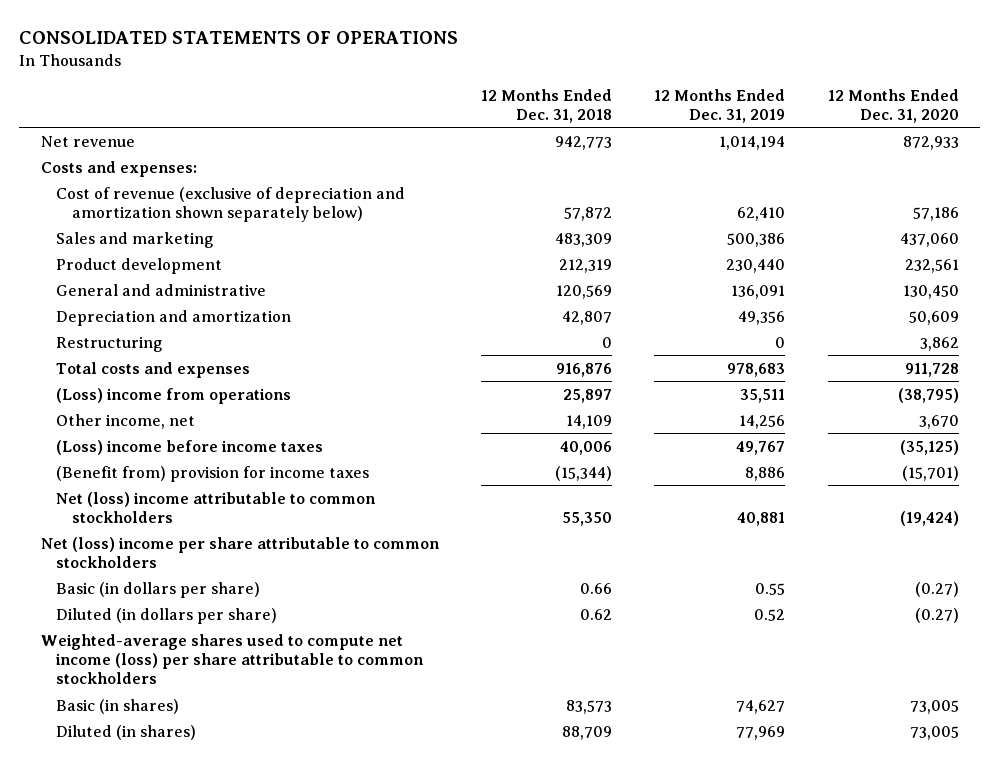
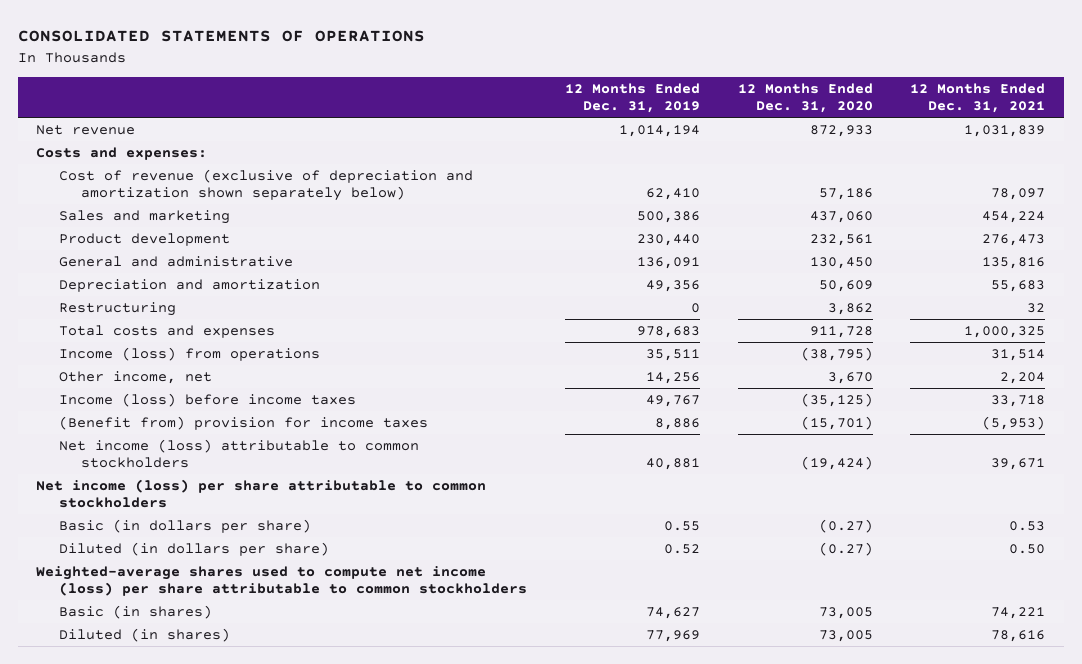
[480,88,612,123] 12 Months Ended Dec. 31, 2018 -> none
none -> [910,82,1046,114] 12 Months Ended Dec. 31, 2021
[56,387,292,404] (Loss) income from operations -> [58,346,320,361] Income (loss) from operations
[56,439,324,455] (Loss) income before income taxes -> [58,392,356,407] Income (loss) before income taxes
[56,491,377,523] Net (loss) income attributable to common stockholders -> [58,438,419,469] Net income (loss) attributable to common stockholders
[40,536,440,568] Net (loss) income per share attributable to common stockholders -> [36,478,487,509] Net income (loss) per share attributable to common stockholders

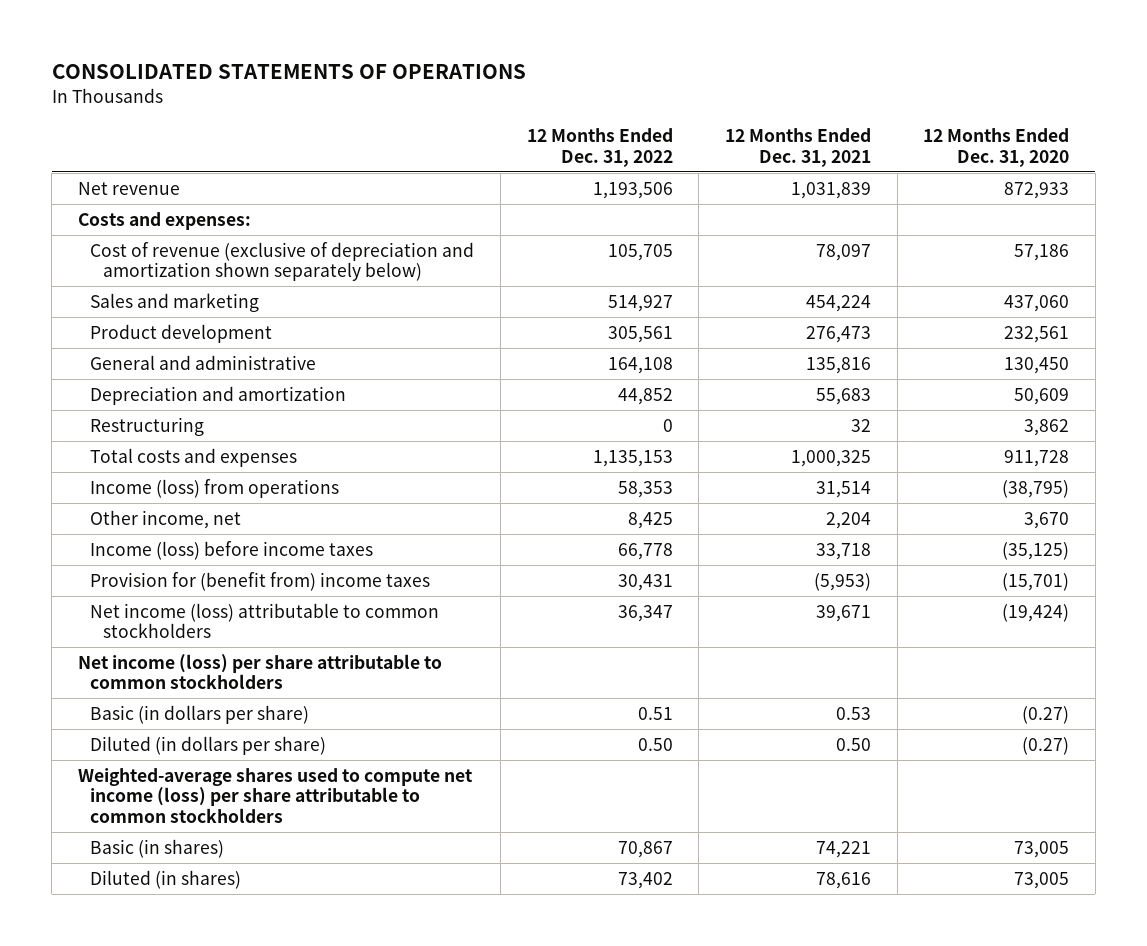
[564,82,700,114] 12 Months Ended Dec. 31, 2019 -> none
none -> [526,128,673,167] 12 Months Ended Dec. 31, 2022
[58,415,428,430] (Benefit from) provision for income taxes -> [90,571,431,591] Provision for (benefit from) income taxes

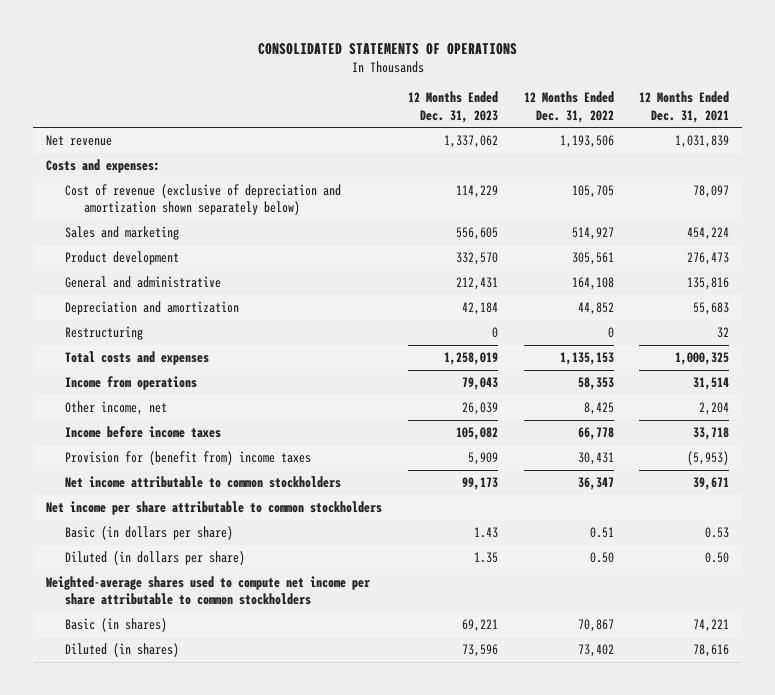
[923,128,1070,167] 12 Months Ended Dec. 31, 2020 -> none
none -> [407,91,498,123] 12 Months Ended Dec. 31, 2023
[90,478,340,498] Income (loss) from operations -> [64,376,197,391] Income from operations
[90,540,374,560] Income (loss) before income taxes -> [64,426,221,439] Income before income taxes
[90,602,440,639] Net income (loss) attributable to common stockholders -> [64,476,341,489] Net income attributable to common stockholders
[77,653,442,690] Net income (loss) per share attributable to common stockholders -> [46,501,383,516] Net income per share attributable to common stockholders
[77,767,473,823] Weighted-average shares used to compute net income (loss) per share attributable to common stockholders -> [46,576,371,606] Weighted-average shares used to compute net income per share attributable to common stockholders

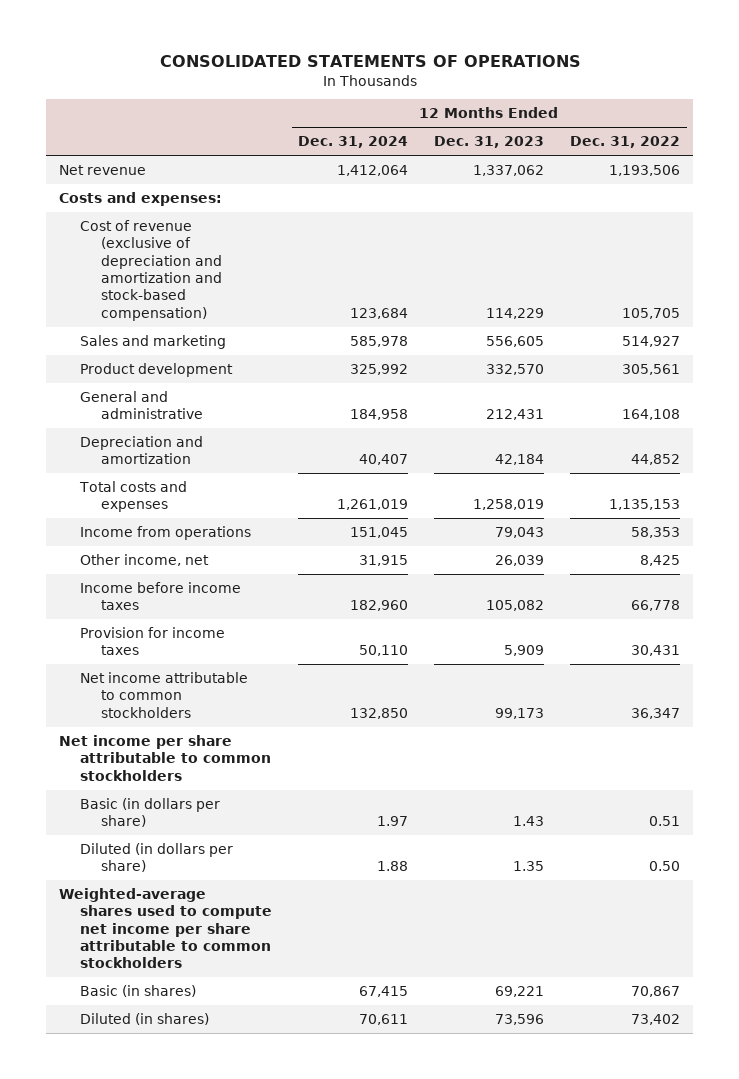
[639,91,730,123] 12 Months Ended Dec. 31, 2021 -> none
none -> [298,136,409,149] Dec. 31, 2024
[64,184,341,216] Cost of revenue (exclusive of depreciation and amortization shown separately below) -> [80,219,223,321] Cost of revenue (exclusive of depreciation and amortization and stock-based compensation)
[64,326,143,341] Restructuring -> none
[64,451,311,466] Provision for (benefit from) income taxes -> [80,626,226,656] Provision for income taxes

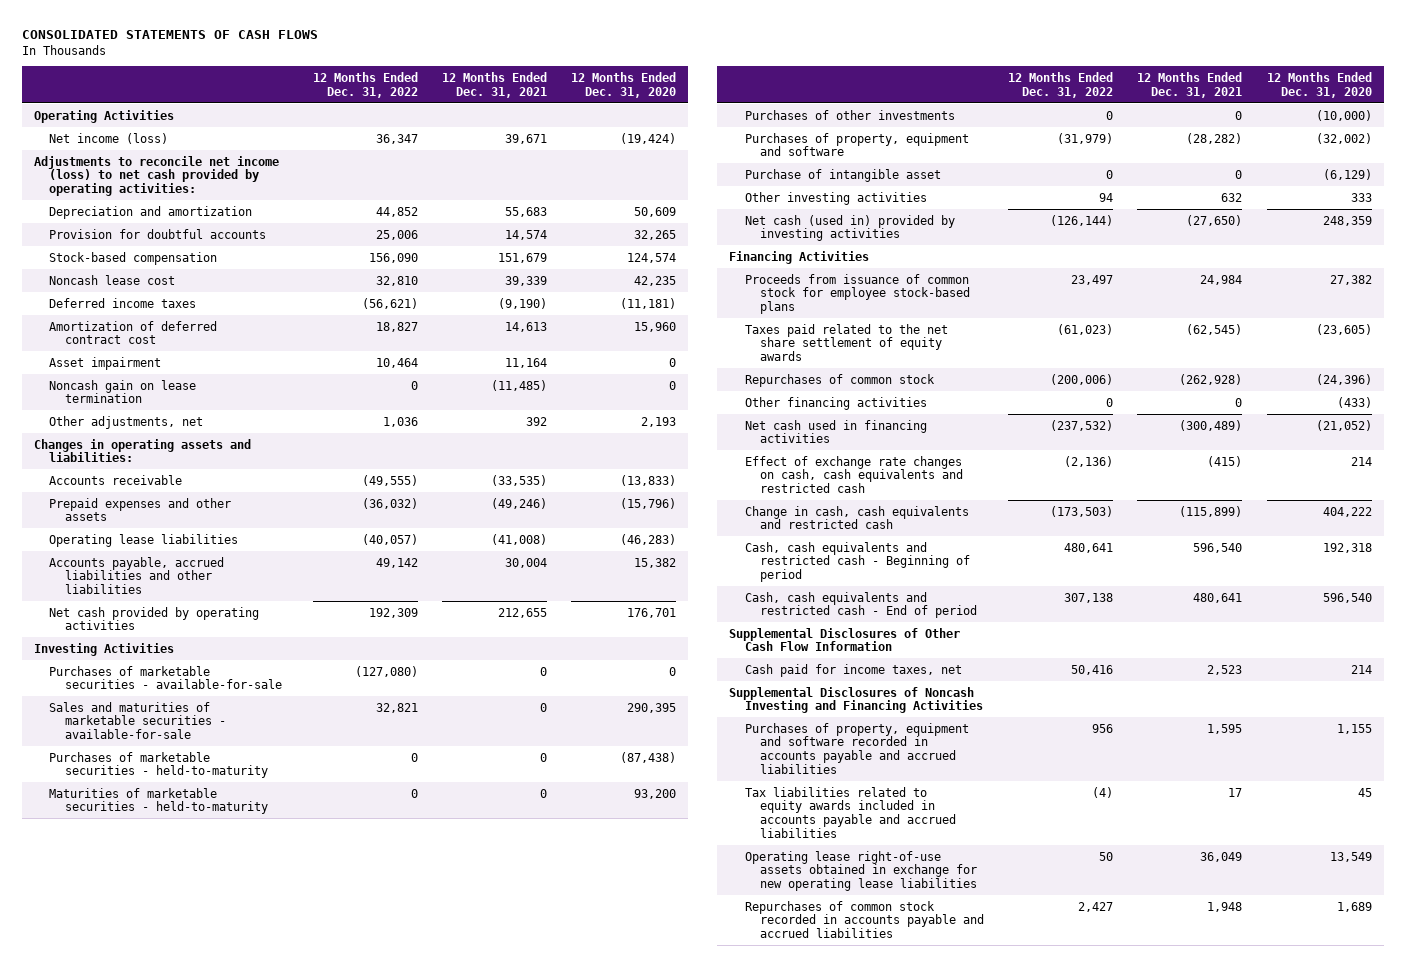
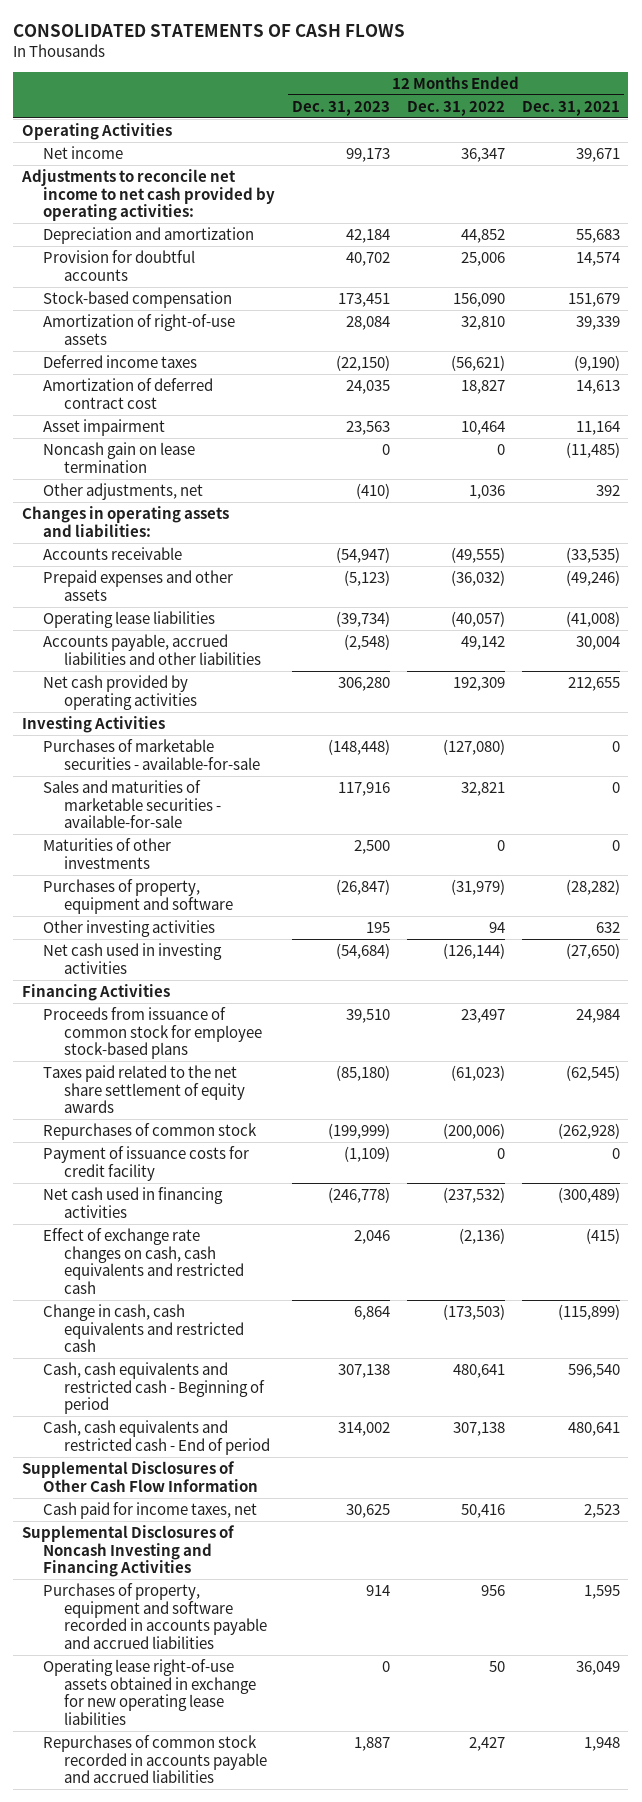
[571,71,677,98] 12 Months Ended Dec. 31, 2020 -> none
none -> [291,100,390,116] Dec. 31, 2023
[49,132,169,144] Net income (loss) -> [43,145,124,159] Net income
[33,155,279,197] Adjustments to reconcile net income (loss) to net cash provided by operating activities: -> [20,168,276,222] Adjustments to reconcile net income to net cash provided by operating activities:
[49,274,176,285] Noncash lease cost -> [43,313,236,345] Amortization of right-of-use assets
[49,751,268,779] Purchases of marketable securities - held-to-maturity -> none
[49,787,268,815] Maturities of marketable securities - held-to-maturity -> none
[744,109,955,120] Purchases of other investments -> [43,837,172,869] Maturities of other investments
[744,168,941,182] Purchase of intangible asset -> none
[744,214,955,242] Net cash (used in) provided by investing activities -> [43,942,223,974] Net cash used in investing activities
[744,396,927,410] Other financing activities -> none
none -> [43,1145,250,1181] Payment of issuance costs for credit facility
[744,786,956,839] Tax liabilities related to equity awards included in accounts payable and accrued liabilities -> none

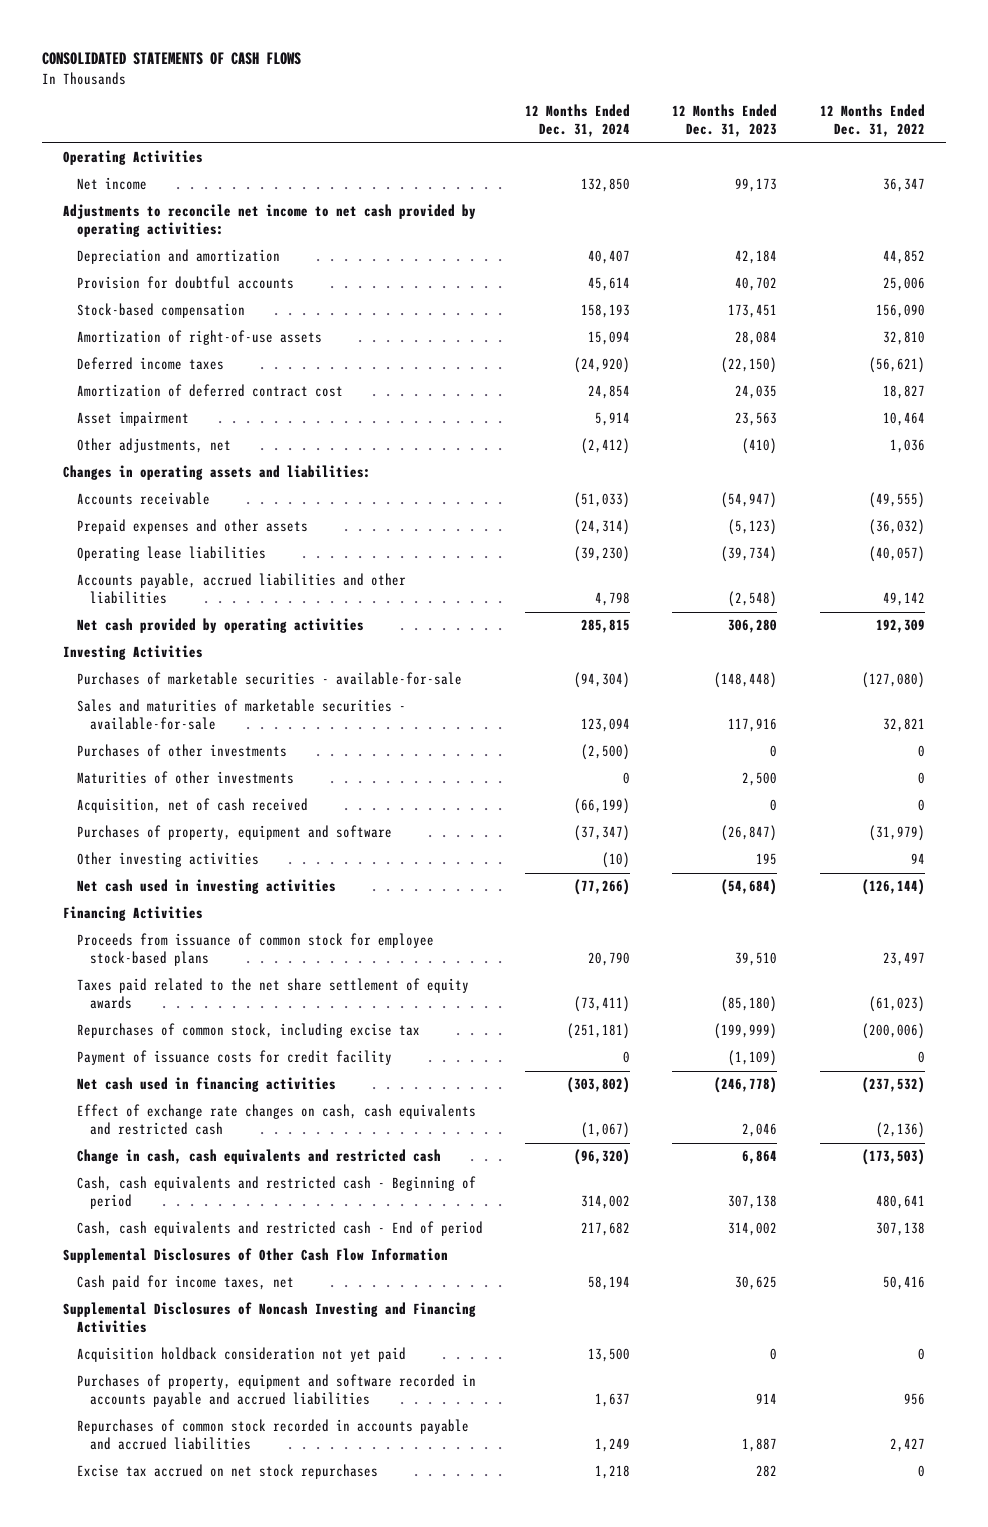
[521,100,620,116] Dec. 31, 2021 -> none
none -> [525,104,631,138] 12 Months Ended Dec. 31, 2024
[43,441,196,473] Noncash gain on lease termination -> none
none -> [76,744,287,758] Purchases of other investments
none -> [76,798,308,814] Acquisition, net of cash received
[43,1122,258,1140] Repurchases of common stock -> [76,1023,420,1039] Repurchases of common stock, including excise tax
none -> [76,1347,406,1363] Acquisition holdback consideration not yet paid
[43,1658,257,1725] Operating lease right-of-use assets obtained in exchange for new operating lease liabilities -> none
none -> [76,1464,378,1480] Excise tax accrued on net stock repurchases

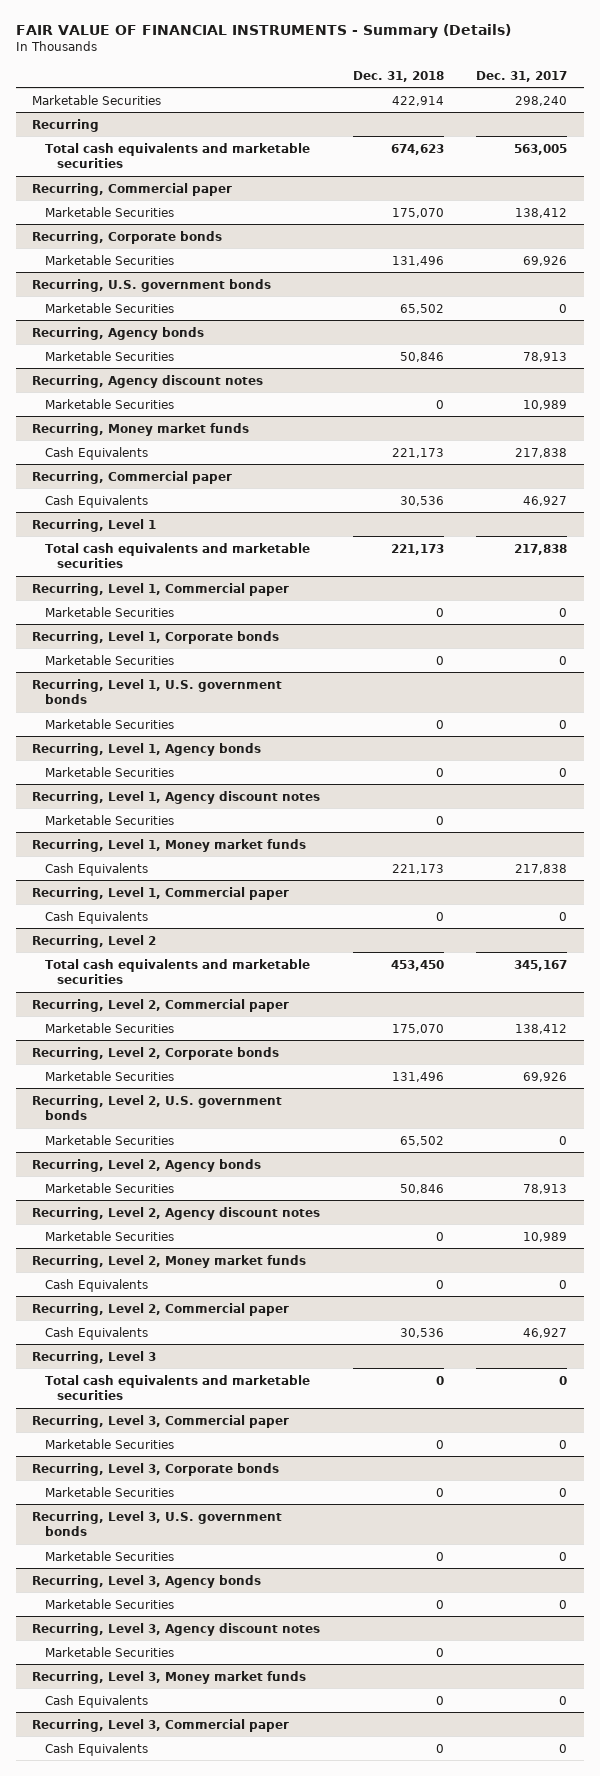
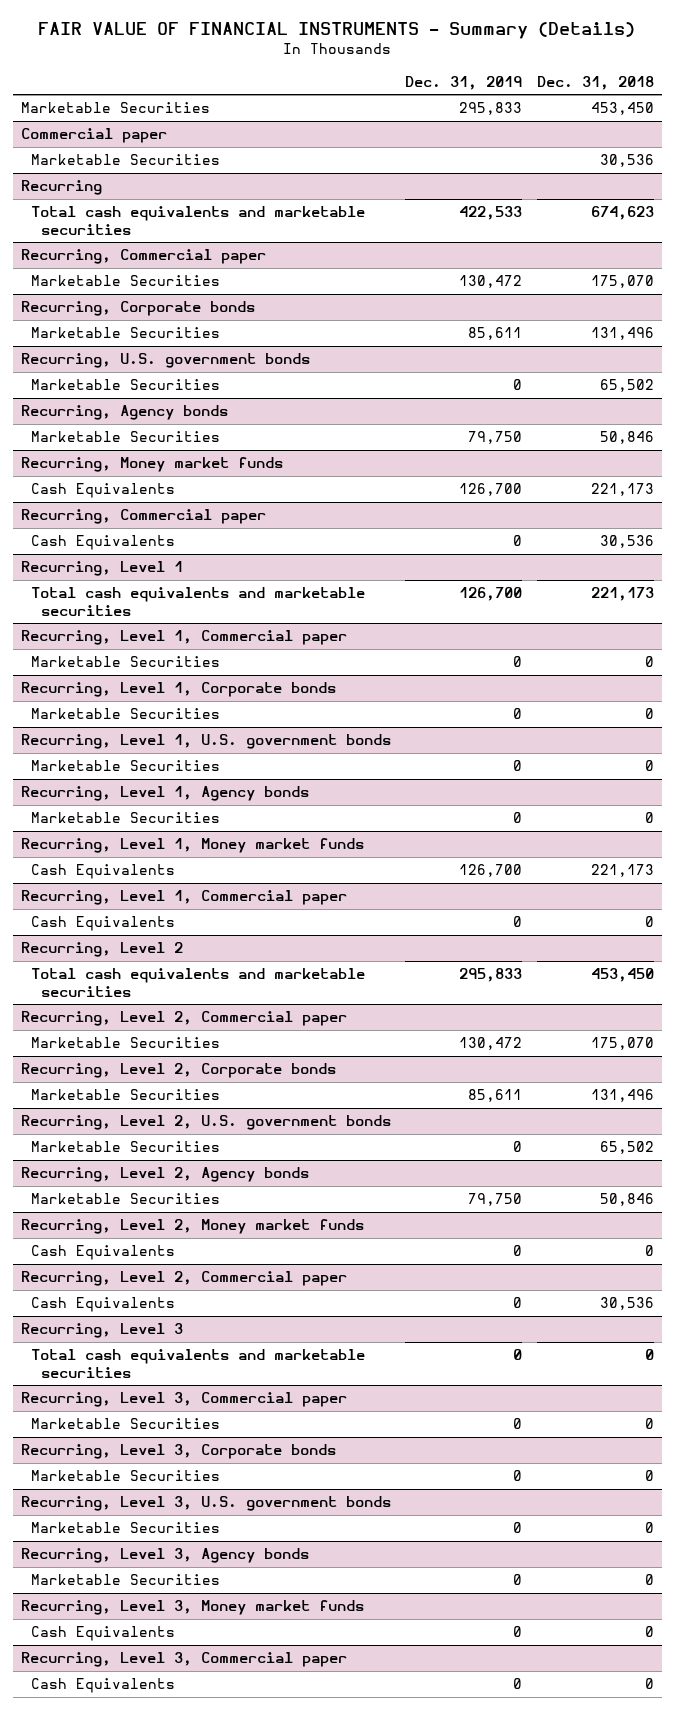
[476,70,568,82] Dec. 31, 2017 -> none
none -> [405,75,523,90] Dec. 31, 2019
[391,95,444,106] 422,914 -> [591,102,655,116] 453,450
none -> [20,128,167,144] Commercial paper
none -> [30,154,220,166] Marketable Securities
[32,374,264,388] Recurring, Agency discount notes -> none
[44,398,174,409] Marketable Securities -> none
[32,790,321,804] Recurring, Level 1, Agency discount notes -> none
[44,814,174,825] Marketable Securities -> none
[32,1206,321,1220] Recurring, Level 2, Agency discount notes -> none
[44,1230,174,1241] Marketable Securities -> none
[32,1622,321,1636] Recurring, Level 3, Agency discount notes -> none
[44,1646,174,1657] Marketable Securities -> none

